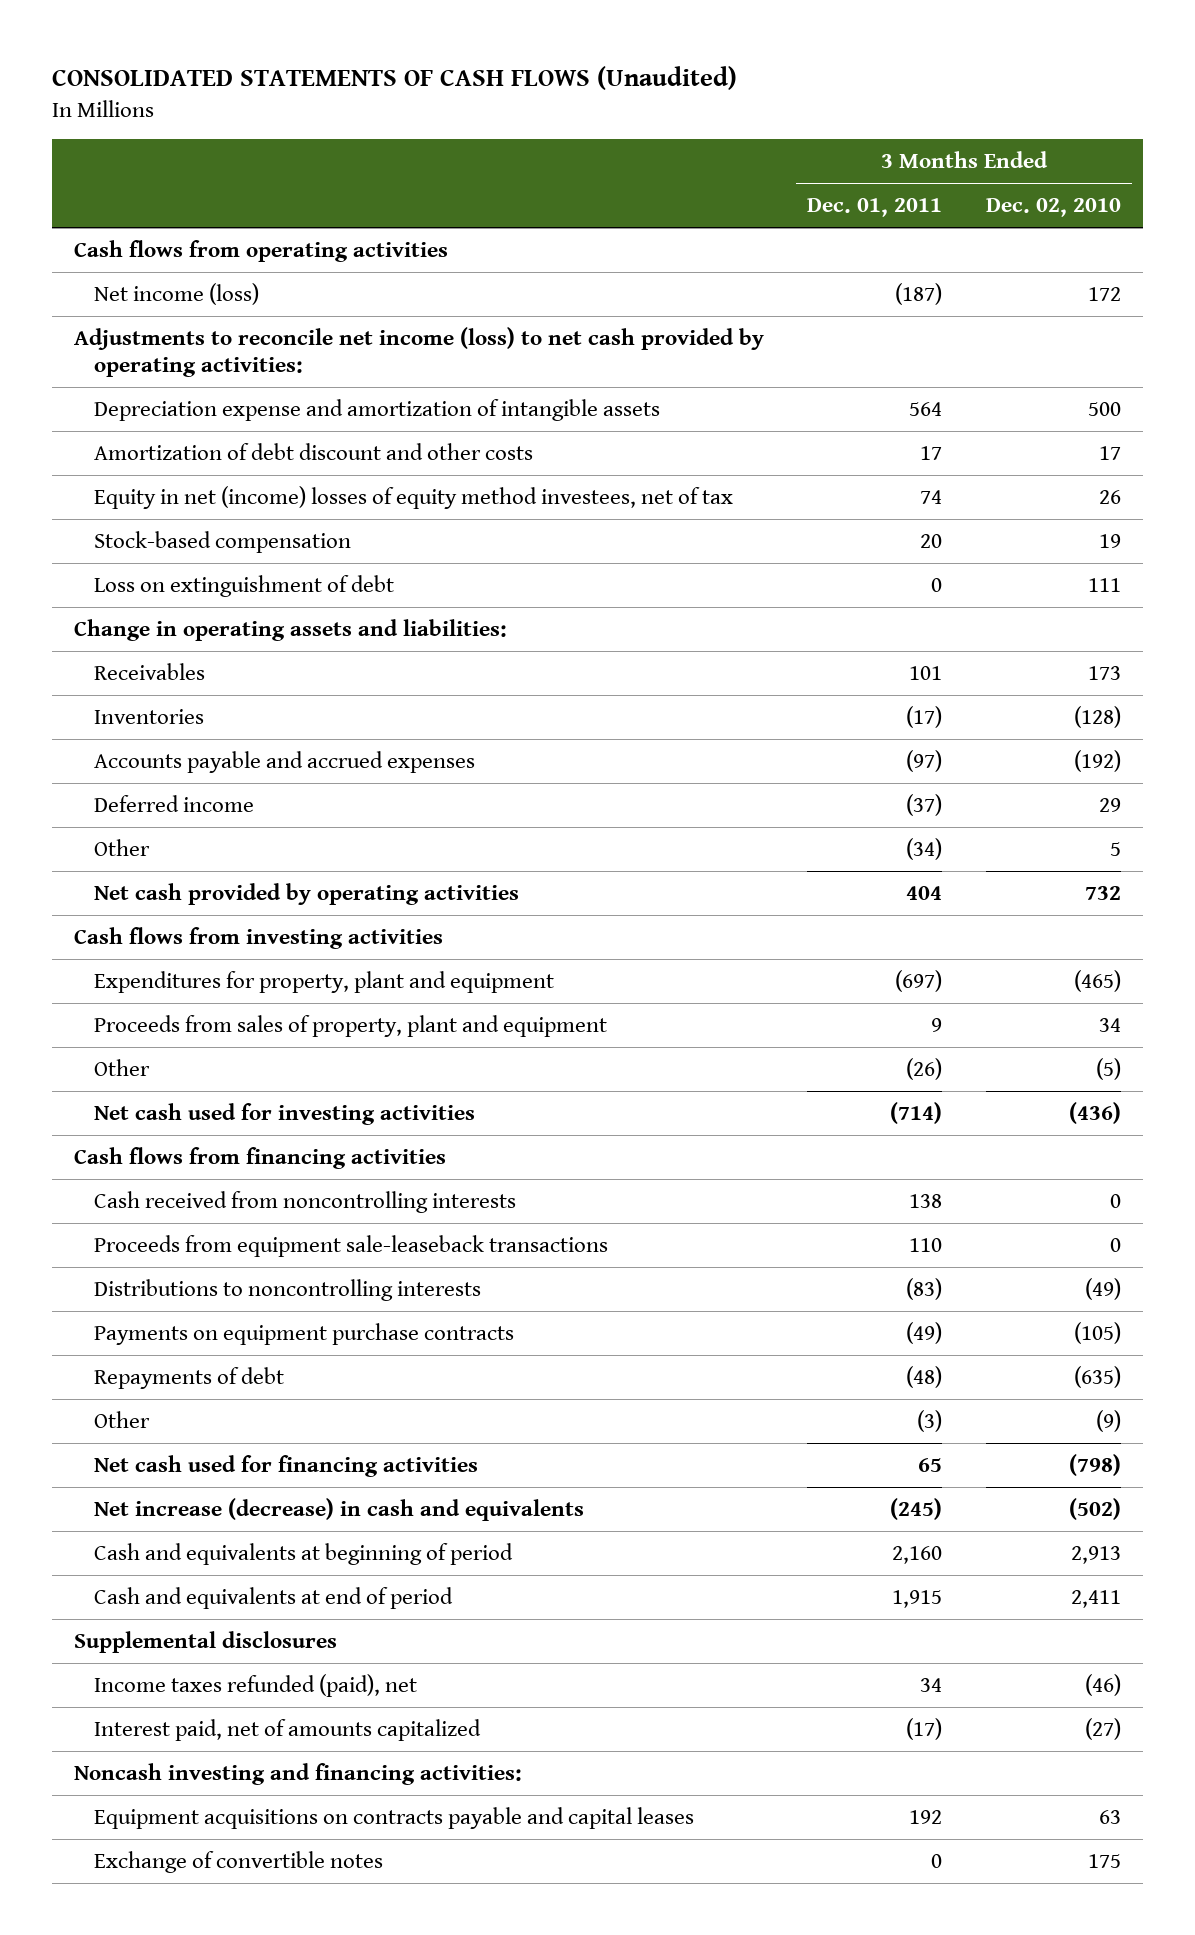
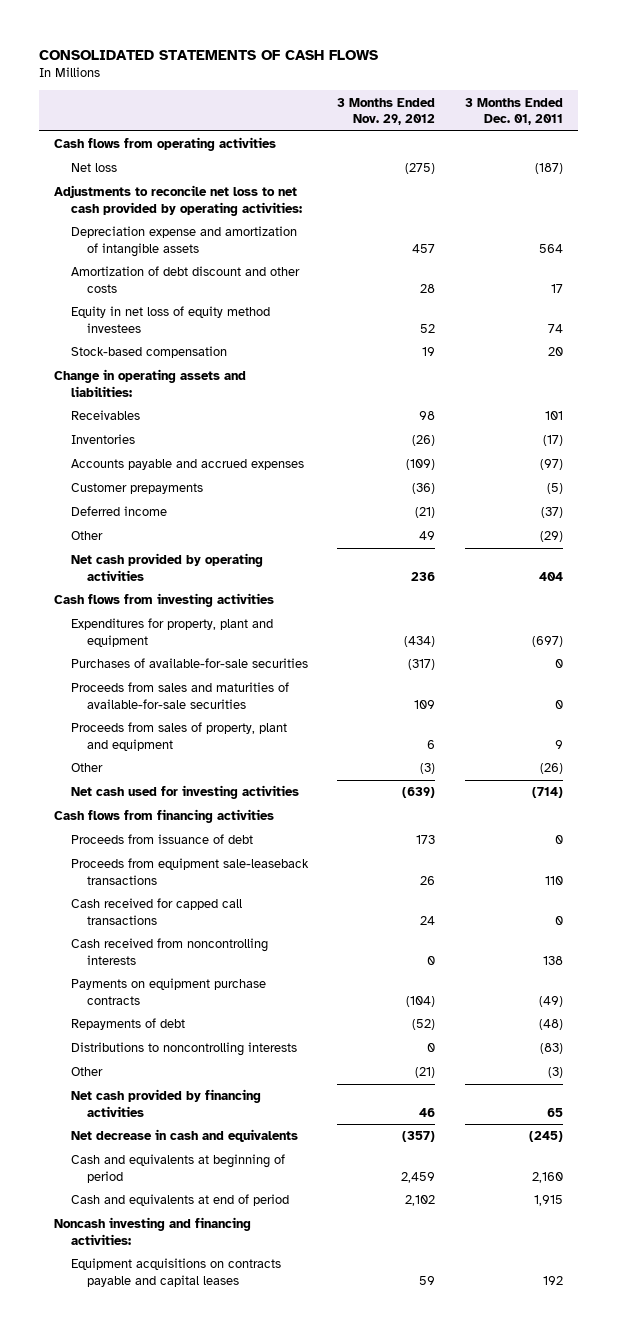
[51,66,737,91] CONSOLIDATED STATEMENTS OF CASH FLOWS (Unaudited) -> [39,49,379,60] CONSOLIDATED STATEMENTS OF CASH FLOWS
[986,198,1122,218] Dec. 02, 2010 -> none
none -> [337,97,436,126] 3 Months Ended Nov. 29, 2012
[94,283,260,306] Net income (loss) -> [70,163,117,173] Net loss
[73,327,764,378] Adjustments to reconcile net income (loss) to net cash provided by operating activities: -> [54,185,302,217] Adjustments to reconcile net loss to net cash provided by operating activities:
[94,486,734,510] Equity in net (income) losses of equity method investees, net of tax -> [70,306,270,334] Equity in net loss of equity method investees
[94,575,395,598] Loss on extinguishment of debt -> none
none -> [70,483,203,495] Customer prepayments
[906,838,943,861] (34) -> [540,531,564,543] (29)
none -> [70,658,308,669] Purchases of available-for-sale securities
none -> [70,682,289,710] Proceeds from sales and maturities of available-for-sale securities
none -> [70,834,253,845] Proceeds from issuance of debt
none -> [70,898,242,926] Cash received for capped call transactions
[94,1191,517,1214] Cash received from noncontrolling interests -> [70,938,268,966] Cash received from noncontrolling interests
[94,1279,482,1302] Distributions to noncontrolling interests -> [70,1042,297,1057] Distributions to noncontrolling interests
[94,1455,479,1478] Net cash used for financing activities -> [70,1089,261,1118] Net cash provided by financing activities
[94,1498,585,1522] Net increase (decrease) in cash and equivalents -> [70,1129,298,1143] Net decrease in cash and equivalents
[73,1631,337,1654] Supplemental disclosures -> none
[94,1674,418,1698] Income taxes refunded (paid), net -> none
[94,1719,482,1742] Interest paid, net of amounts capitalized -> none
[94,1851,384,1874] Exchange of convertible notes -> none

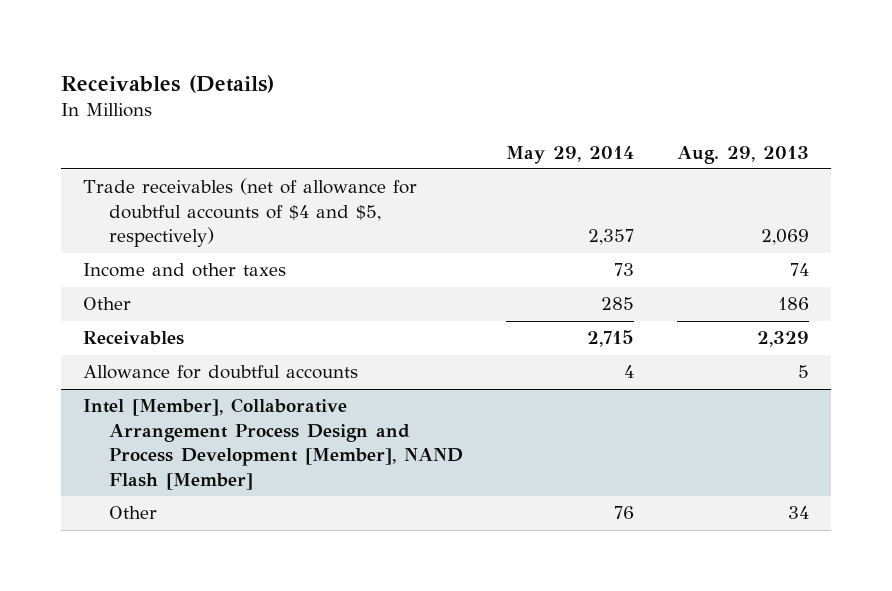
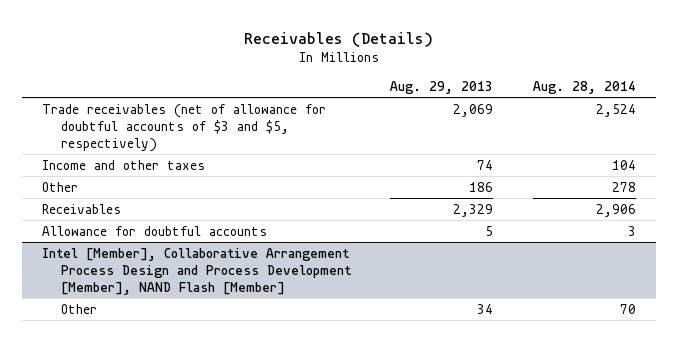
[506,145,635,164] May 29, 2014 -> none
none -> [532,81,636,95] Aug. 28, 2014
[82,178,417,248] Trade receivables (net of allowance for doubtful accounts of $4 and $5, respectively) -> [41,103,326,152] Trade receivables (net of allowance for doubtful accounts of $3 and $5, respectively)

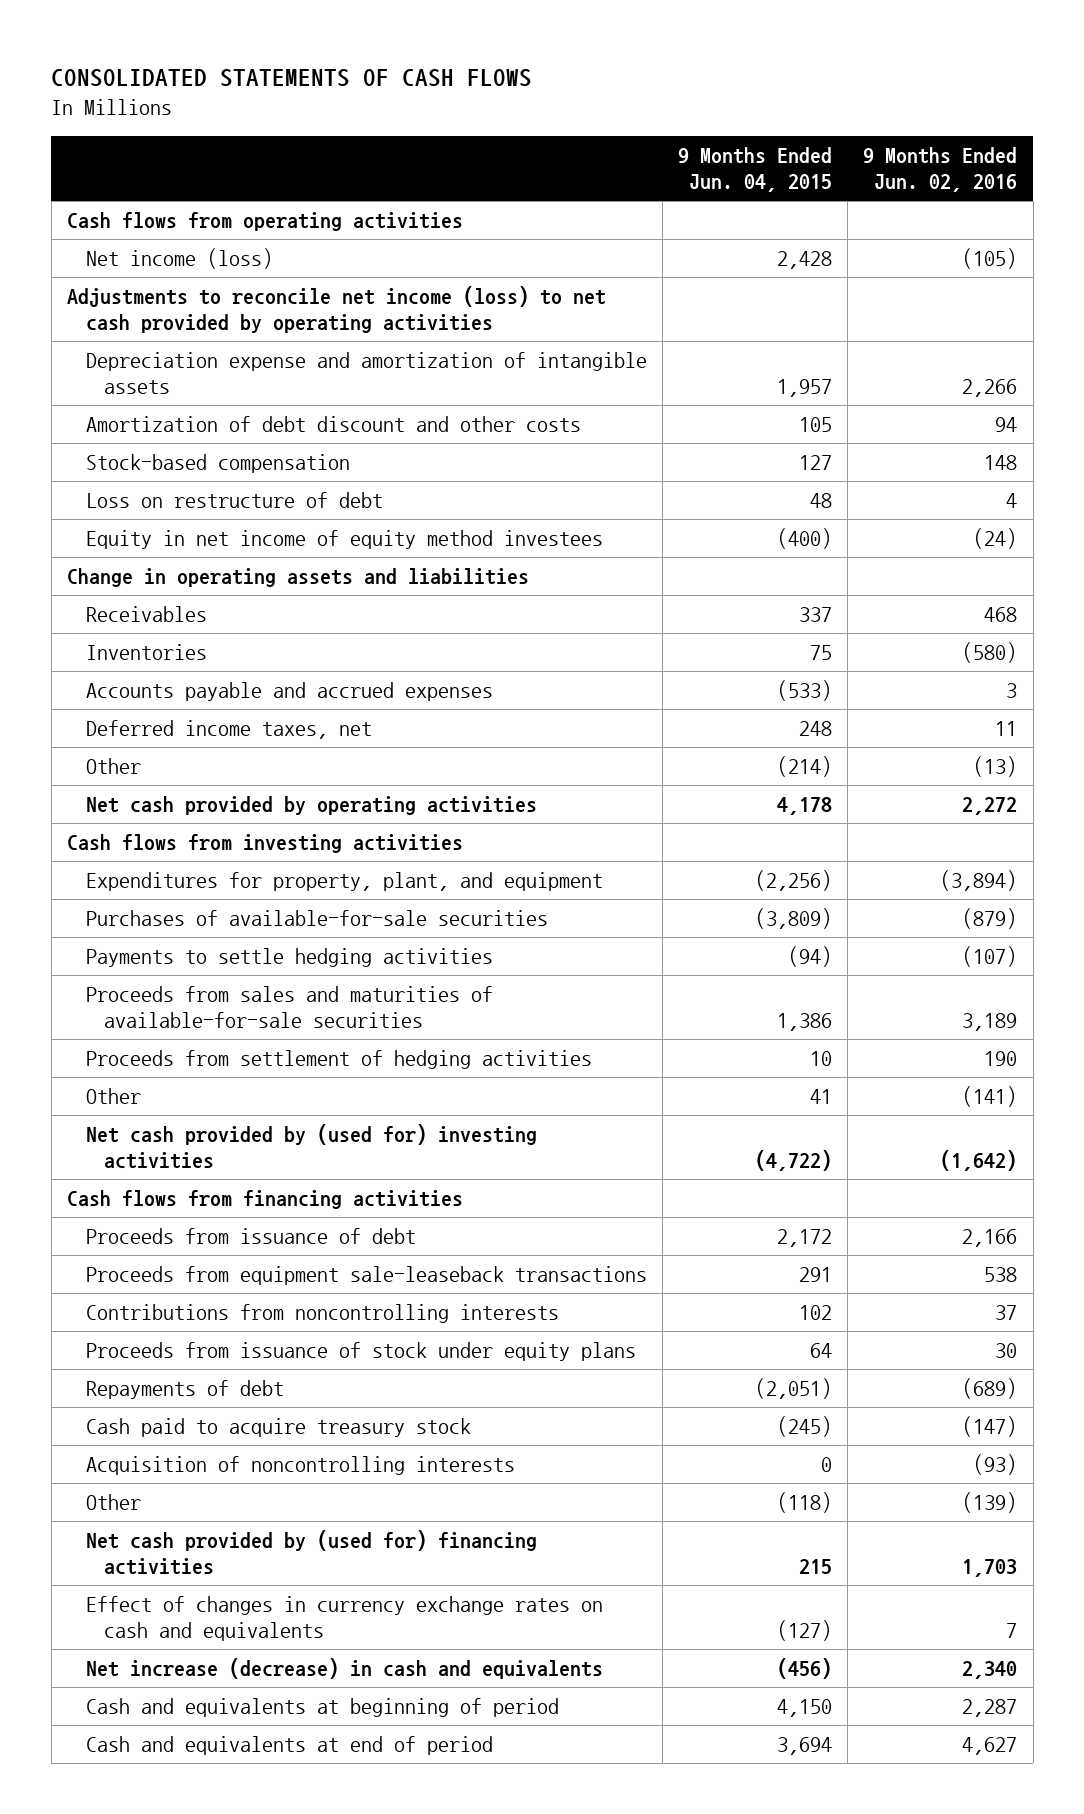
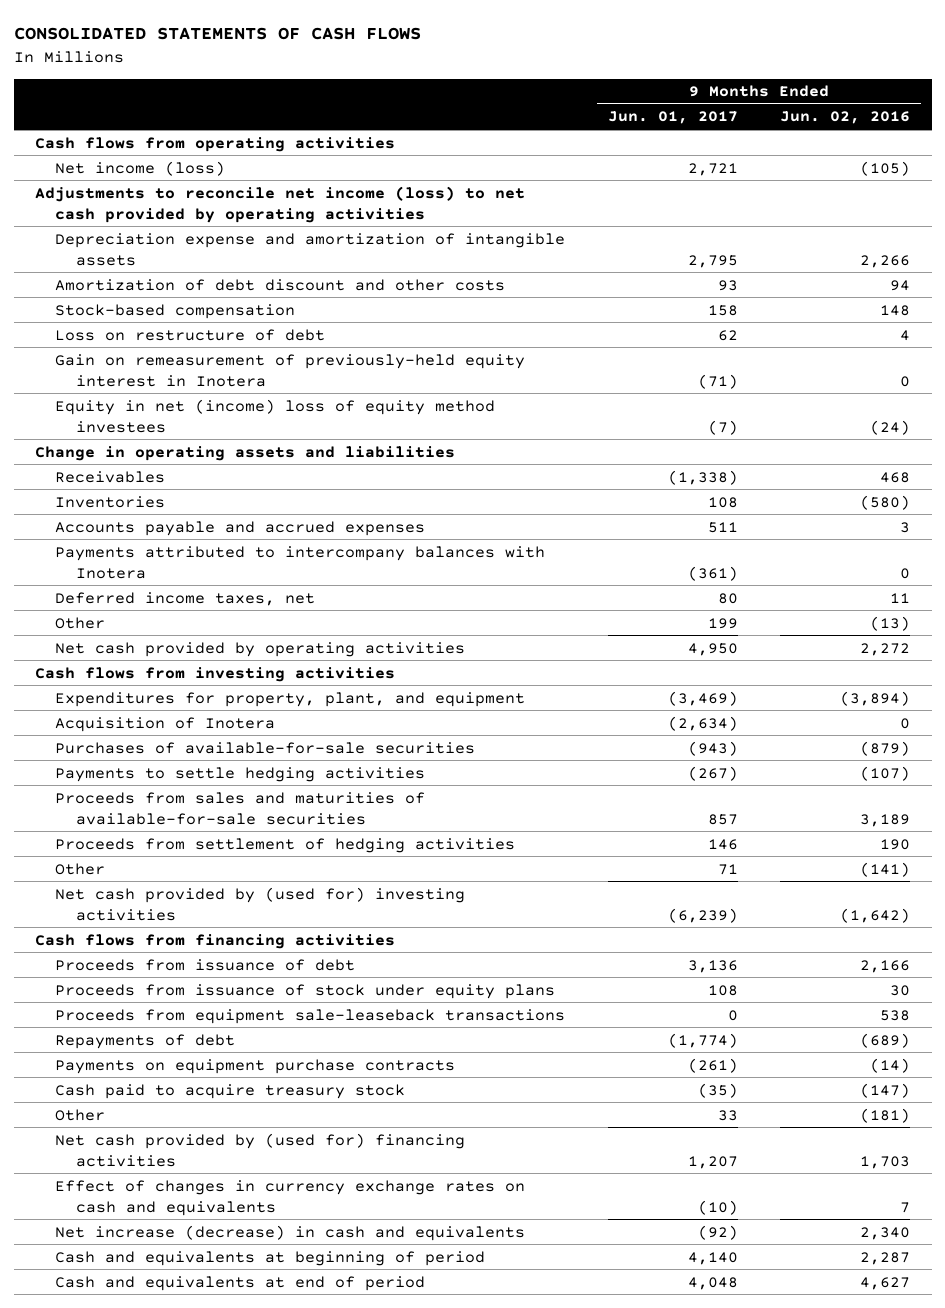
[678,147,833,193] 9 Months Ended Jun. 04, 2015 -> none
none -> [607,111,738,125] Jun. 01, 2017
none -> [55,353,526,387] Gain on remeasurement of previously-held equity interest in Inotera
[85,530,603,550] Equity in net income of equity method investees -> [55,398,496,433] Equity in net (income) loss of equity method investees
none -> [55,545,546,579] Payments attributed to intercompany balances with Inotera
none -> [55,716,276,732] Acquisition of Inotera
[85,1304,559,1324] Contributions from noncontrolling interests -> none
[85,1266,647,1286] Proceeds from equipment sale-leaseback transactions -> [55,1008,566,1024] Proceeds from equipment sale-leaseback transactions
none -> [55,1058,456,1074] Payments on equipment purchase contracts
[85,1456,515,1476] Acquisition of noncontrolling interests -> none
[962,1492,1018,1514] (139) -> [860,1107,911,1123] (181)

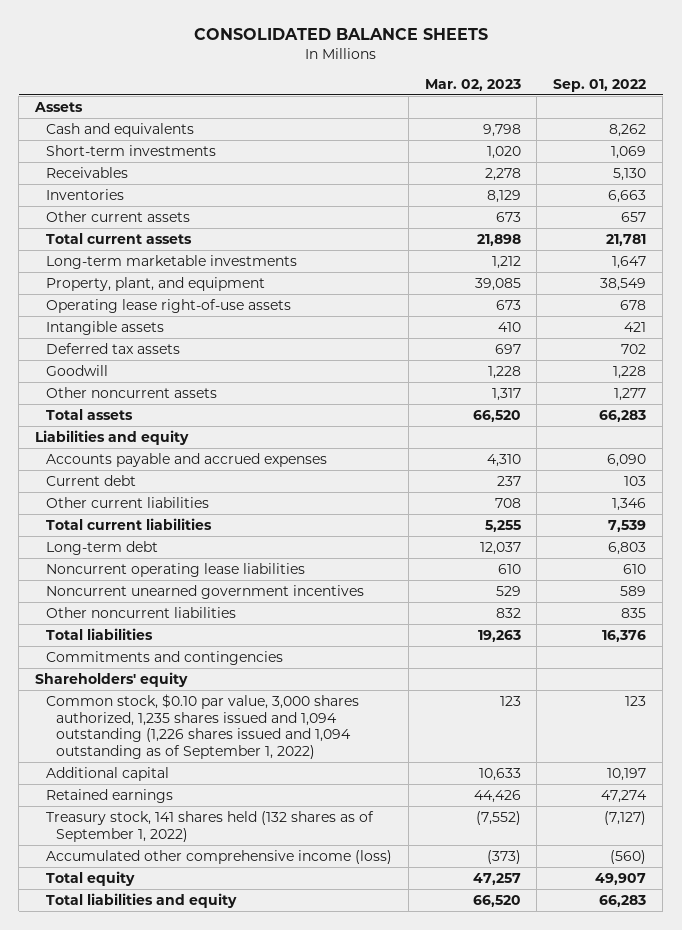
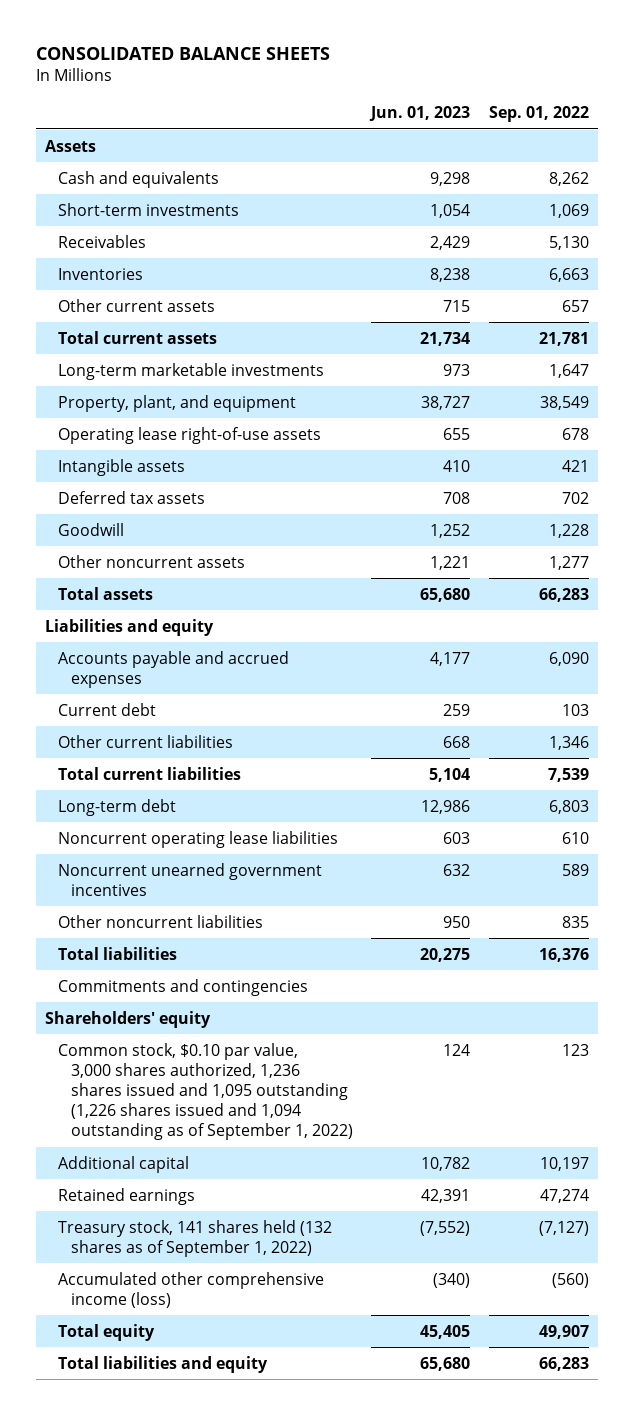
[424,78,521,91] Mar. 02, 2023 -> none
none -> [369,106,471,122] Jun. 01, 2023
[45,693,359,760] Common stock, $0.10 par value, 3,000 shares authorized, 1,235 shares issued and 1,094 outstanding (1,226 shares issued and 1,094 outstanding as of September 1, 2022) -> [57,1042,354,1141] Common stock, $0.10 par value, 3,000 shares authorized, 1,236 shares issued and 1,095 outstanding (1,226 shares issued and 1,094 outstanding as of September 1, 2022)

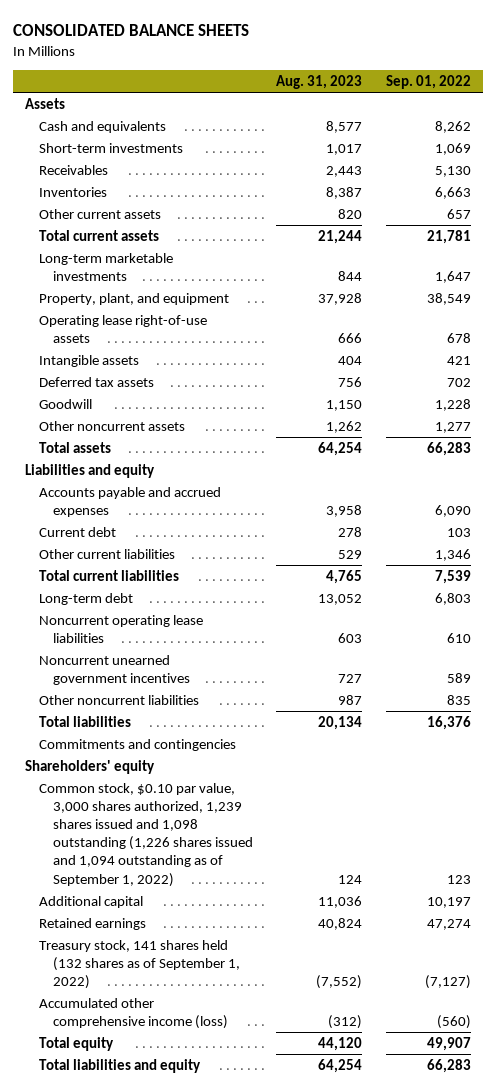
[369,106,471,122] Jun. 01, 2023 -> none
none -> [276,74,363,89] Aug. 31, 2023
[57,1042,354,1141] Common stock, $0.10 par value, 3,000 shares authorized, 1,236 shares issued and 1,095 outstanding (1,226 shares issued and 1,094 outstanding as of September 1, 2022) -> [39,782,254,887] Common stock, $0.10 par value, 3,000 shares authorized, 1,239 shares issued and 1,098 outstanding (1,226 shares issued and 1,094 outstanding as of September 1, 2022)

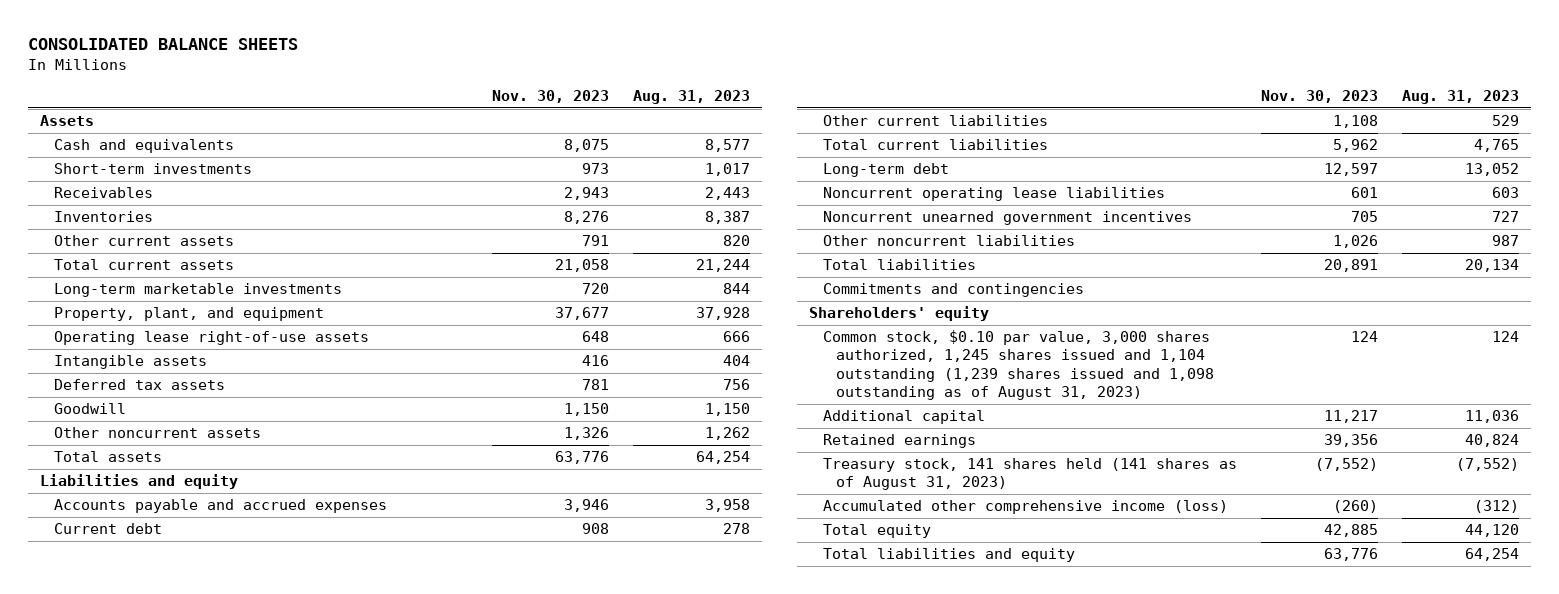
[385,74,471,89] Sep. 01, 2022 -> none
none -> [491,89,609,103] Nov. 30, 2023
[39,782,254,887] Common stock, $0.10 par value, 3,000 shares authorized, 1,239 shares issued and 1,098 outstanding (1,226 shares issued and 1,094 outstanding as of September 1, 2022) -> [822,330,1215,400] Common stock, $0.10 par value, 3,000 shares authorized, 1,245 shares issued and 1,104 outstanding (1,239 shares issued and 1,098 outstanding as of August 31, 2023)
[39,939,241,990] Treasury stock, 141 shares held (132 shares as of September 1, 2022) -> [822,458,1237,491] Treasury stock, 141 shares held (141 shares as of August 31, 2023)

